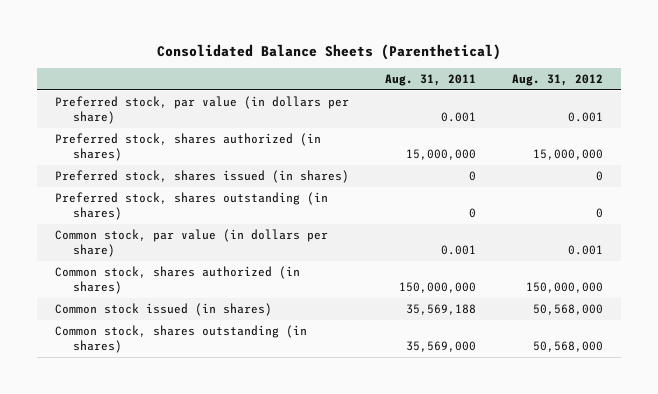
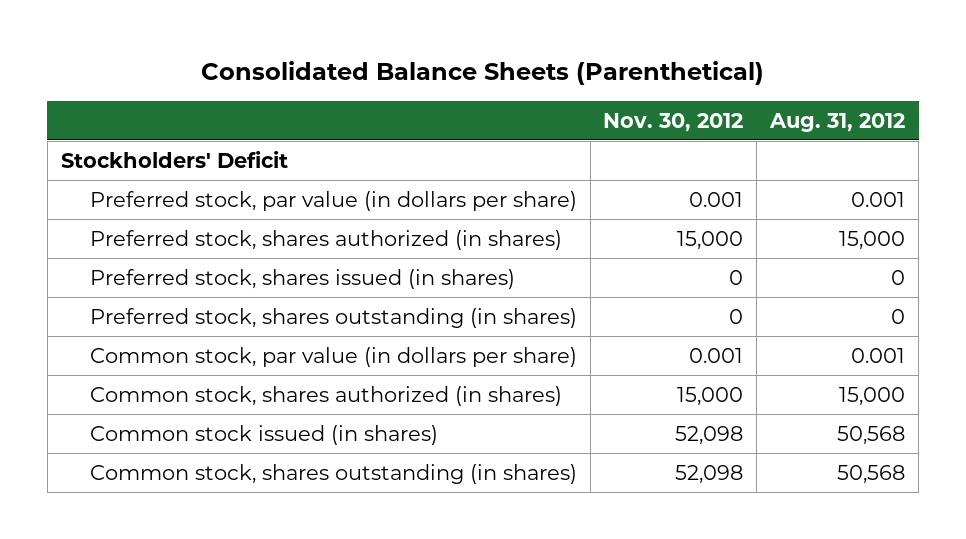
[385,73,477,86] Aug. 31, 2011 -> none
none -> [603,112,744,132] Nov. 30, 2012
none -> [60,150,288,168] Stockholders' Deficit
[533,149,604,161] 15,000,000 -> [839,230,906,250] 15,000
[526,282,604,294] 150,000,000 -> [839,386,906,406] 15,000
[533,304,604,316] 50,568,000 -> [837,425,906,445] 50,568
[533,341,604,353] 50,568,000 -> [837,464,906,484] 50,568

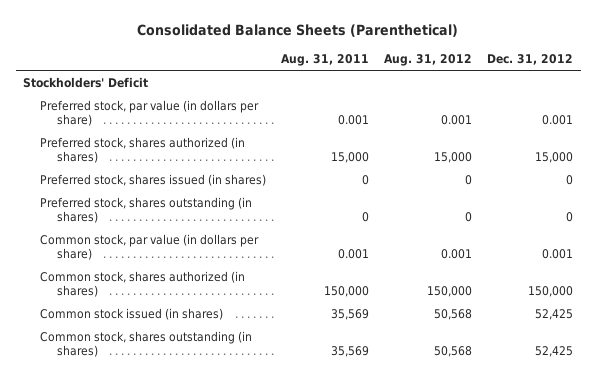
[603,112,744,132] Nov. 30, 2012 -> none
none -> [281,54,370,67] Aug. 31, 2011
none -> [487,54,574,66] Dec. 31, 2012
[839,386,906,406] 15,000 -> [427,286,473,298] 150,000

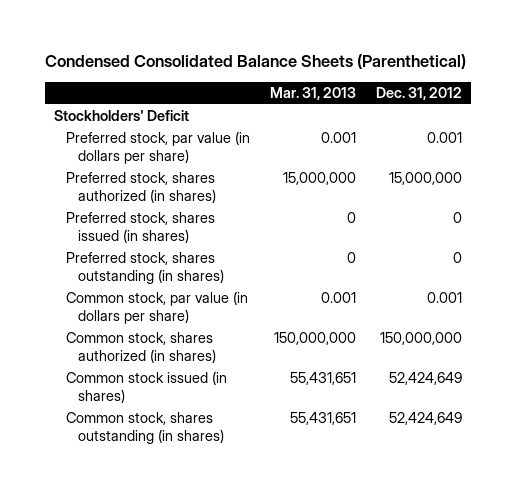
[137,23,459,37] Consolidated Balance Sheets (Parenthetical) -> [44,54,466,70] Condensed Consolidated Balance Sheets (Parenthetical)
[281,54,370,67] Aug. 31, 2011 -> none
[384,54,473,67] Aug. 31, 2012 -> none
none -> [269,86,356,100] Mar. 31, 2013
[535,152,574,164] 15,000 -> [388,172,462,186] 15,000,000
[528,286,574,298] 150,000 -> [379,332,462,346] 150,000,000
[535,309,574,321] 52,425 -> [388,372,462,386] 52,424,649
[535,346,574,358] 52,425 -> [388,412,462,426] 52,424,649

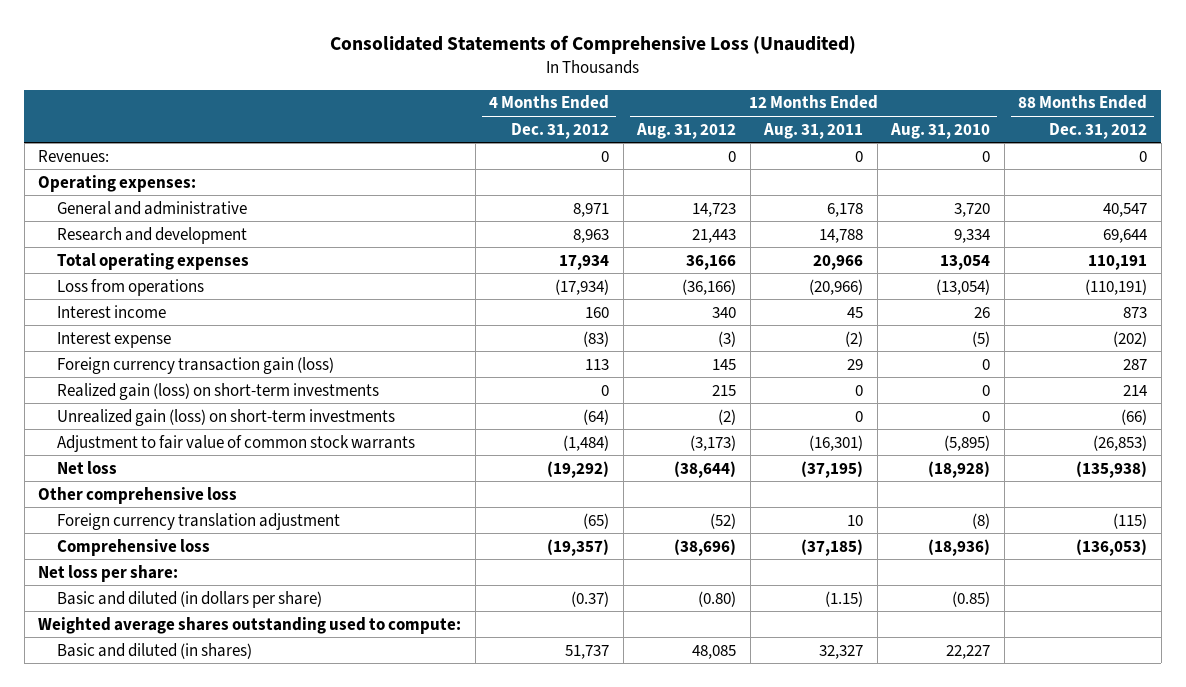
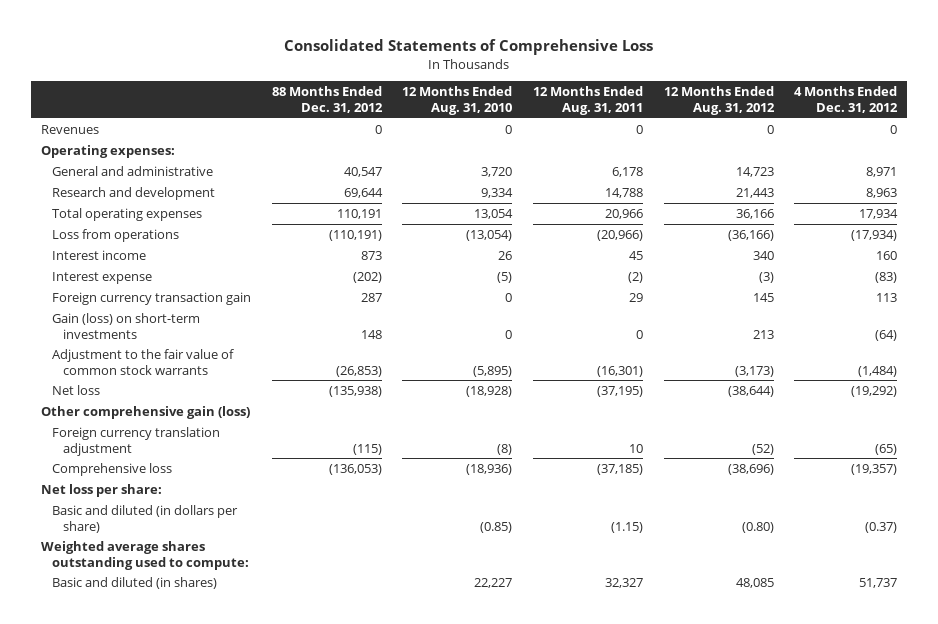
[329,35,856,55] Consolidated Statements of Comprehensive Loss (Unaudited) -> [284,39,654,56] Consolidated Statements of Comprehensive Loss
[38,149,110,162] Revenues: -> [41,124,100,134] Revenues
[56,408,395,426] Unrealized gain (loss) on short-term investments -> none
[56,356,334,374] Foreign currency transaction gain (loss) -> [51,291,251,305] Foreign currency transaction gain
[56,382,379,400] Realized gain (loss) on short-term investments -> [51,312,200,339] Gain (loss) on short-term investments
[601,384,610,396] 0 -> [875,329,898,341] (64)
[712,384,737,396] 215 -> [752,329,774,339] 213
[1123,384,1148,396] 214 -> [360,329,382,339] 148
[56,434,415,452] Adjustment to fair value of common stock warrants -> [51,348,234,375] Adjustment to the fair value of common stock warrants
[38,486,238,504] Other comprehensive loss -> [41,405,251,419] Other comprehensive gain (loss)

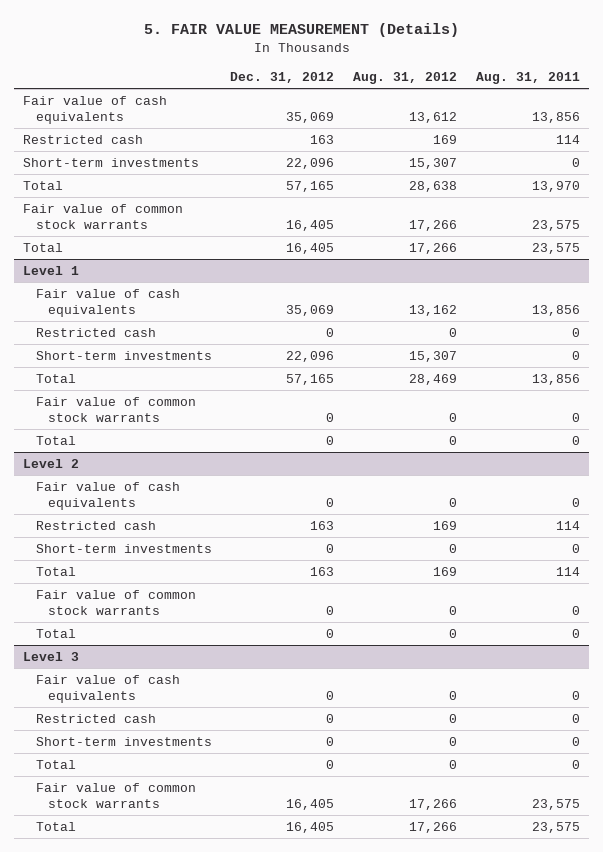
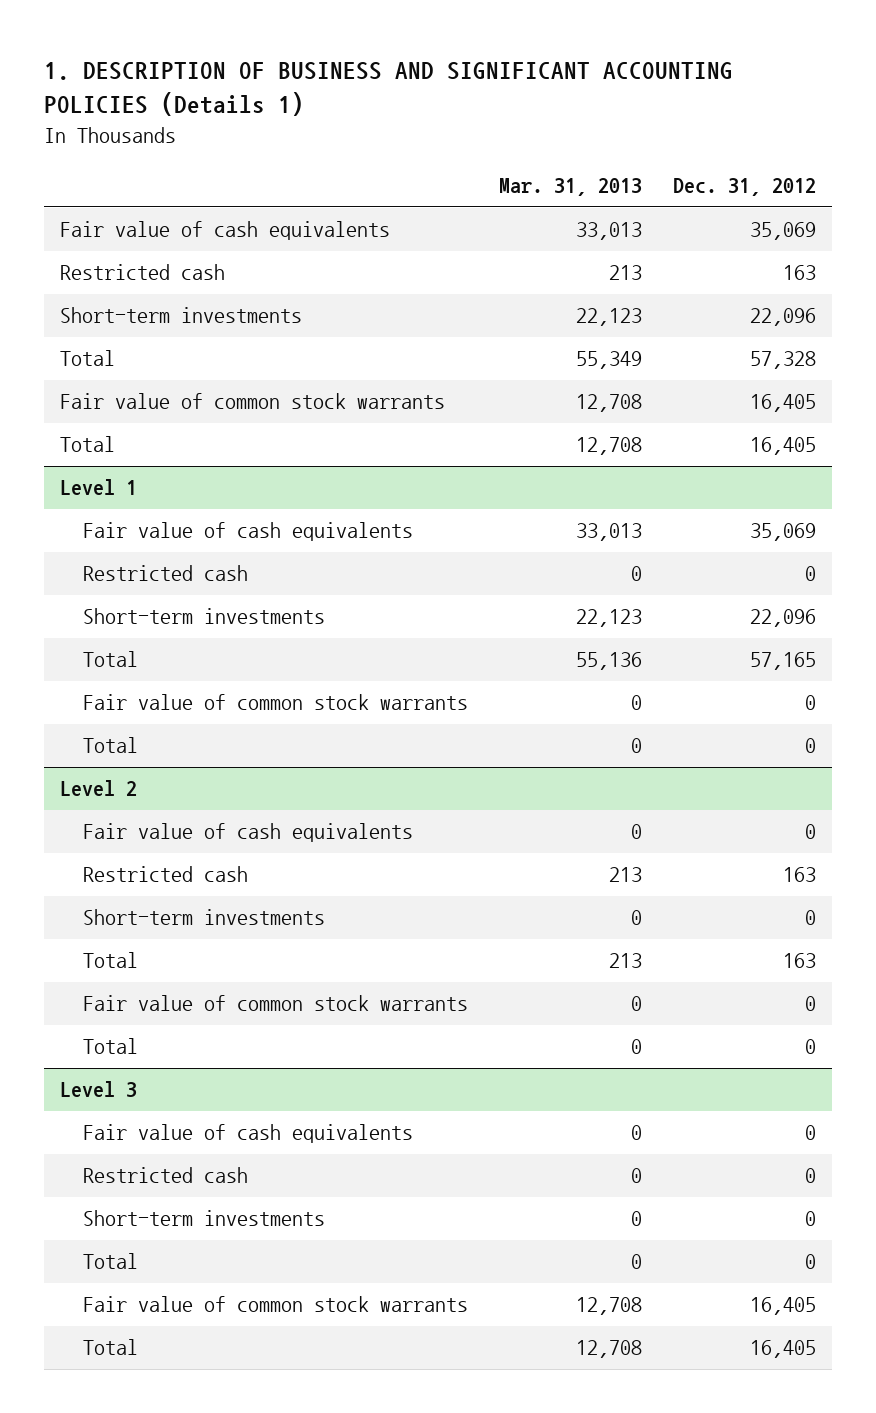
[143,23,459,38] 5. FAIR VALUE MEASUREMENT (Details) -> [44,62,734,117] 1. DESCRIPTION OF BUSINESS AND SIGNIFICANT ACCOUNTING POLICIES (Details 1)
[353,72,458,85] Aug. 31, 2012 -> none
[475,72,580,85] Aug. 31, 2011 -> none
none -> [499,178,643,197] Mar. 31, 2013
[286,180,335,192] 57,165 -> [750,351,817,370] 57,328

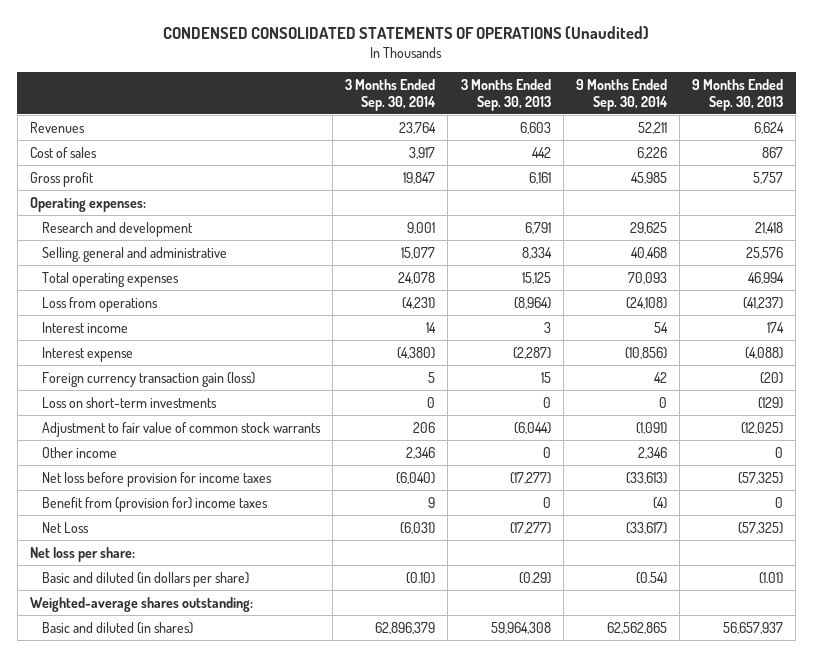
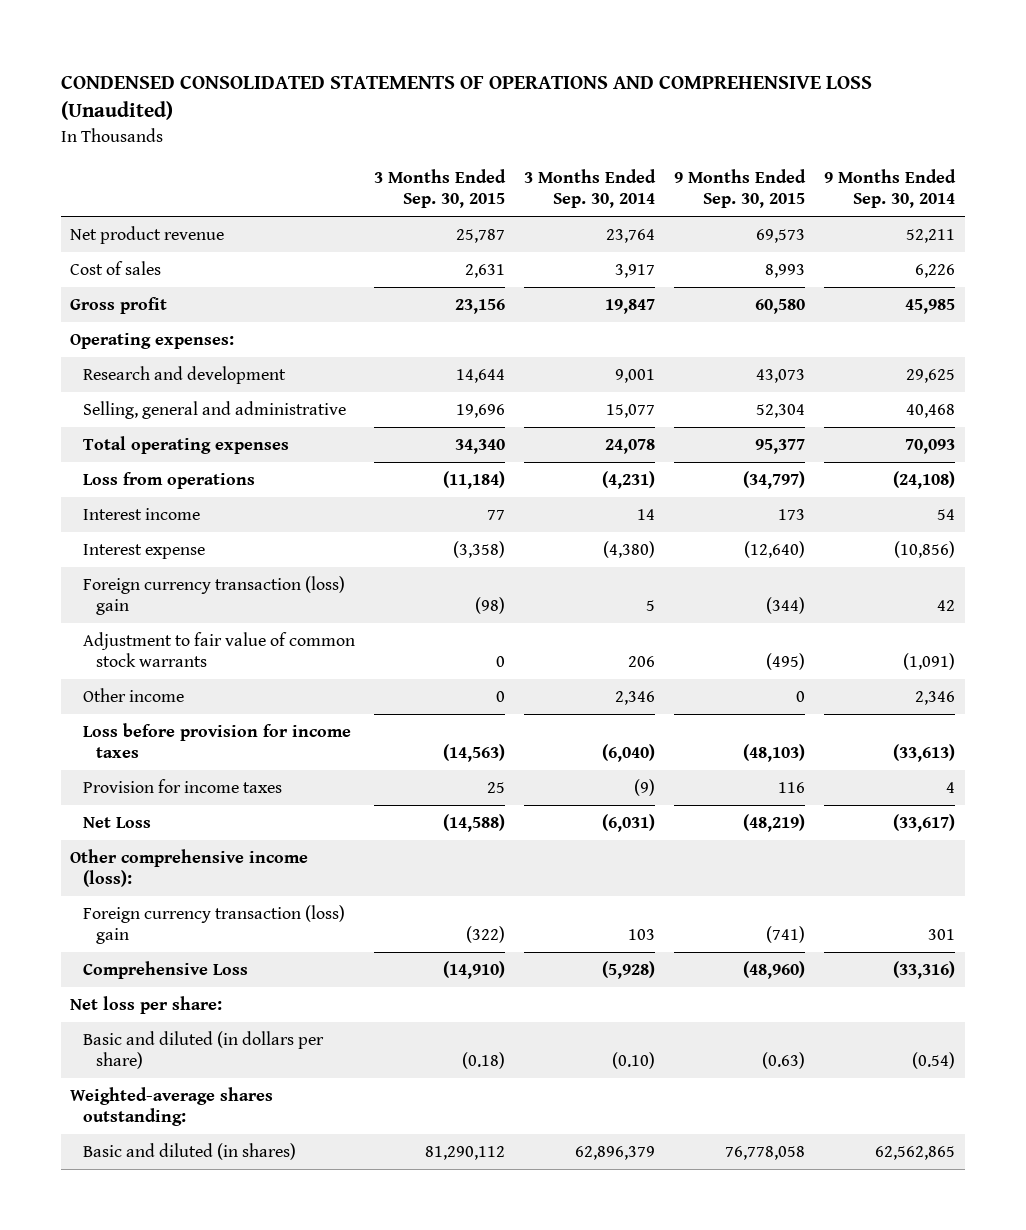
[163,26,650,40] CONDENSED CONSOLIDATED STATEMENTS OF OPERATIONS (Unaudited) -> [60,76,872,121] CONDENSED CONSOLIDATED STATEMENTS OF OPERATIONS AND COMPREHENSIVE LOSS (Unaudited)
[460,79,551,111] 3 Months Ended Sep. 30, 2013 -> none
[691,79,783,111] 9 Months Ended Sep. 30, 2013 -> none
none -> [374,169,507,209] 3 Months Ended Sep. 30, 2015
none -> [674,169,807,209] 9 Months Ended Sep. 30, 2015
[29,121,85,133] Revenues -> [70,226,225,245] Net product revenue
[42,396,218,408] Loss on short-term investments -> none
[42,371,256,387] Foreign currency transaction gain (loss) -> [83,576,346,616] Foreign currency transaction (loss) gain
[42,471,273,487] Net loss before provision for income taxes -> [83,723,352,759] Loss before provision for income taxes
[42,496,269,512] Benefit from (provision for) income taxes -> [83,779,283,794] Provision for income taxes
[428,496,436,508] 9 -> [634,779,656,797] (9)
[652,496,667,509] (4) -> [946,782,956,794] 4
none -> [70,849,309,888] Other comprehensive income (loss):
none -> [83,905,346,945] Foreign currency transaction (loss) gain
none -> [83,961,249,980] Comprehensive Loss

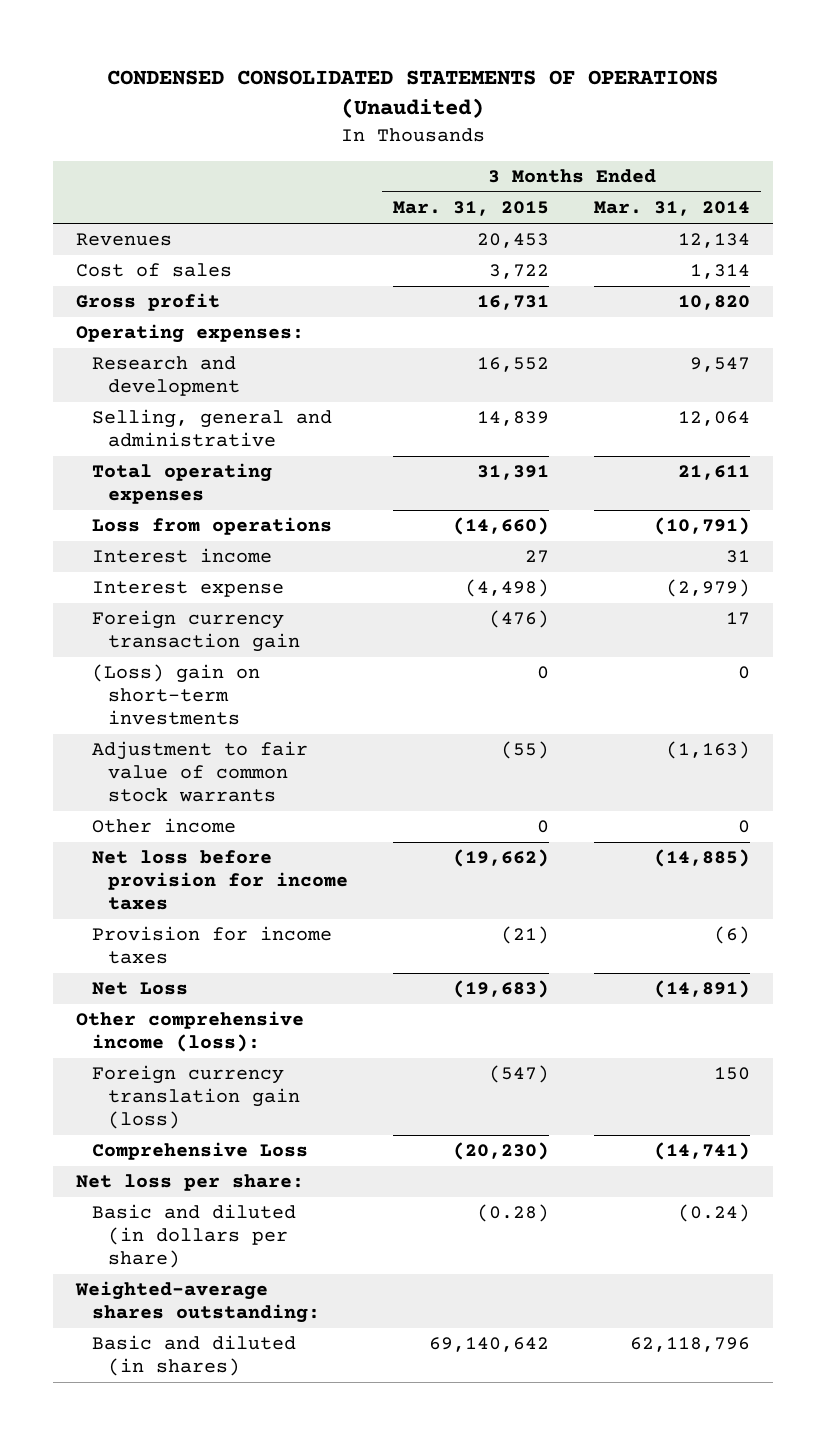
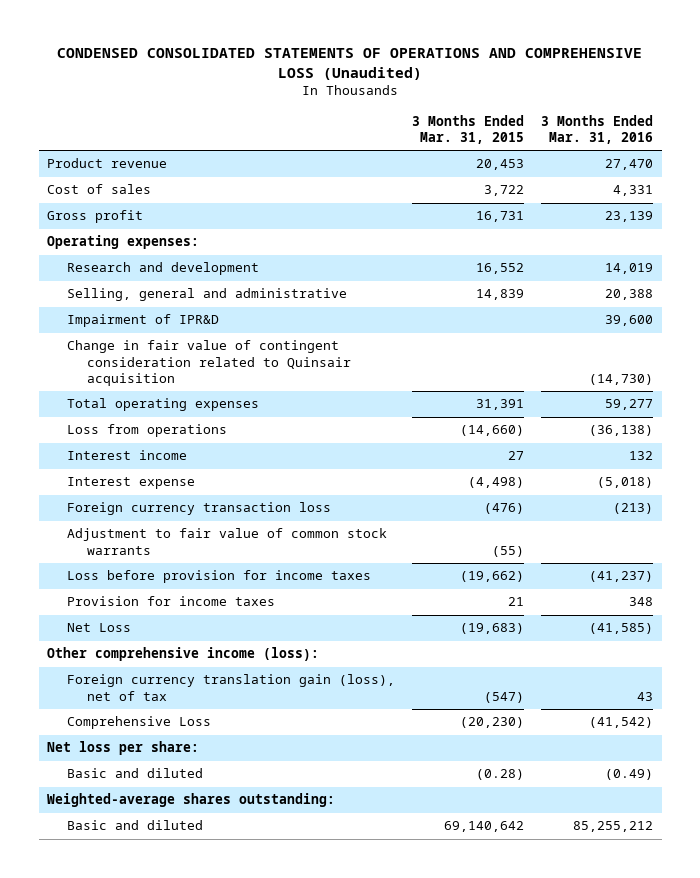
[106,69,718,119] CONDENSED CONSOLIDATED STATEMENTS OF OPERATIONS (Unaudited) -> [57,48,643,81] CONDENSED CONSOLIDATED STATEMENTS OF OPERATIONS AND COMPREHENSIVE LOSS (Unaudited)
[594,201,751,217] Mar. 31, 2014 -> none
none -> [541,114,654,144] 3 Months Ended Mar. 31, 2016
[75,233,172,247] Revenues -> [47,158,168,169] Product revenue
none -> [67,314,220,328] Impairment of IPR&D
none -> [67,340,352,387] Change in fair value of contingent consideration related to Quinsair acquisition
[91,664,260,726] (Loss) gain on short-term investments -> none
[91,610,300,653] Foreign currency transaction gain -> [67,502,332,516] Foreign currency transaction loss
[91,818,236,834] Other income -> none
[91,850,348,911] Net loss before provision for income taxes -> [67,570,372,584] Loss before provision for income taxes
[500,926,549,945] (21) -> [508,597,525,607] 21
[91,1065,300,1130] Foreign currency translation gain (loss) -> [67,674,396,701] Foreign currency translation gain (loss), net of tax
[91,1204,296,1269] Basic and diluted (in dollars per share) -> [67,768,204,779] Basic and diluted
[91,1335,296,1377] Basic and diluted (in shares) -> [67,820,204,831] Basic and diluted

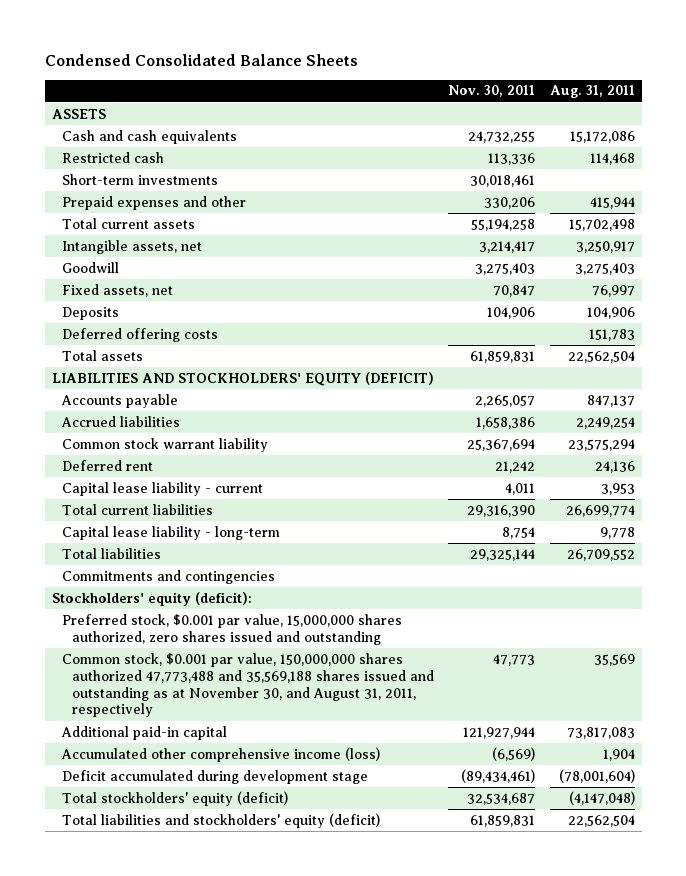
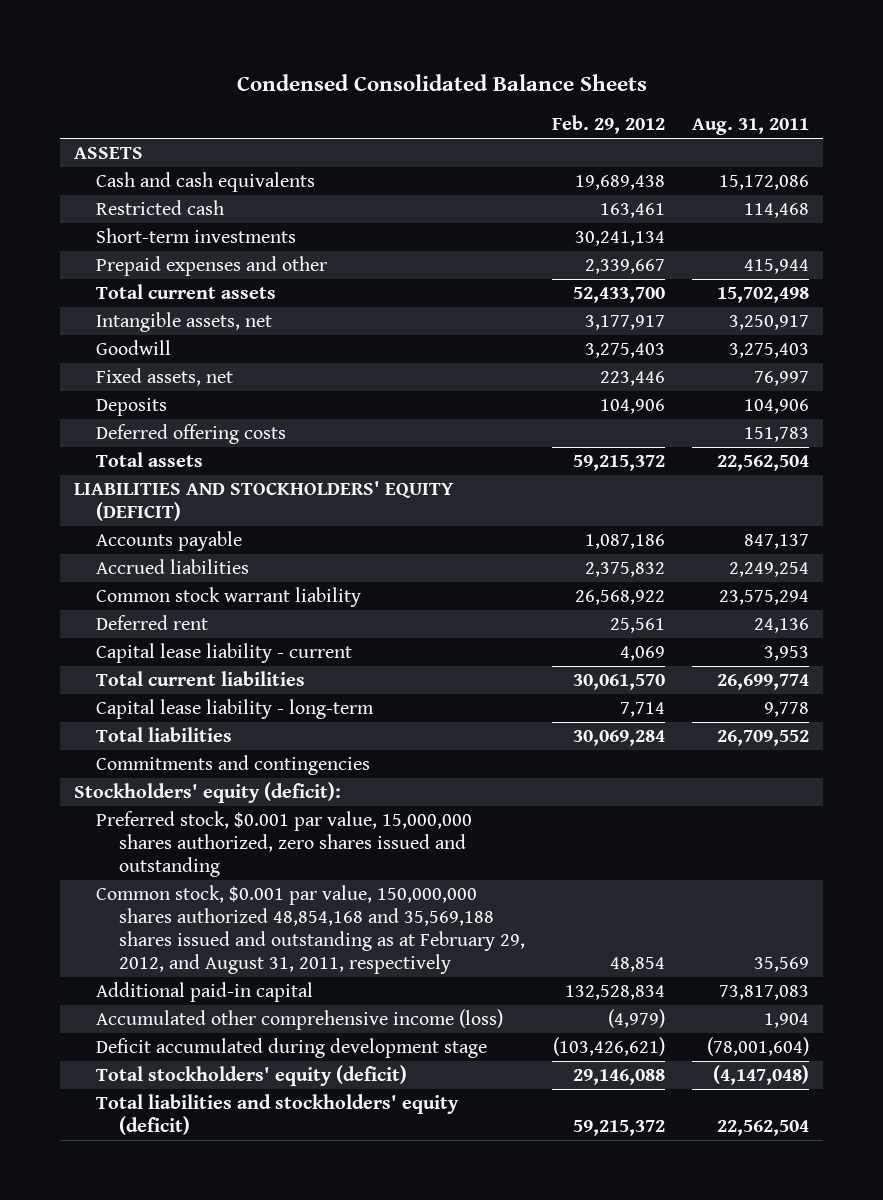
[448,85,536,98] Nov. 30, 2011 -> none
none -> [552,115,666,135] Feb. 29, 2012
[61,652,435,718] Common stock, $0.001 par value, 150,000,000 shares authorized 47,773,488 and 35,569,188 shares issued and outstanding as at November 30, and August 31, 2011, respectively -> [96,885,525,974] Common stock, $0.001 par value, 150,000,000 shares authorized 48,854,168 and 35,569,188 shares issued and outstanding as at February 29, 2012, and August 31, 2011, respectively

